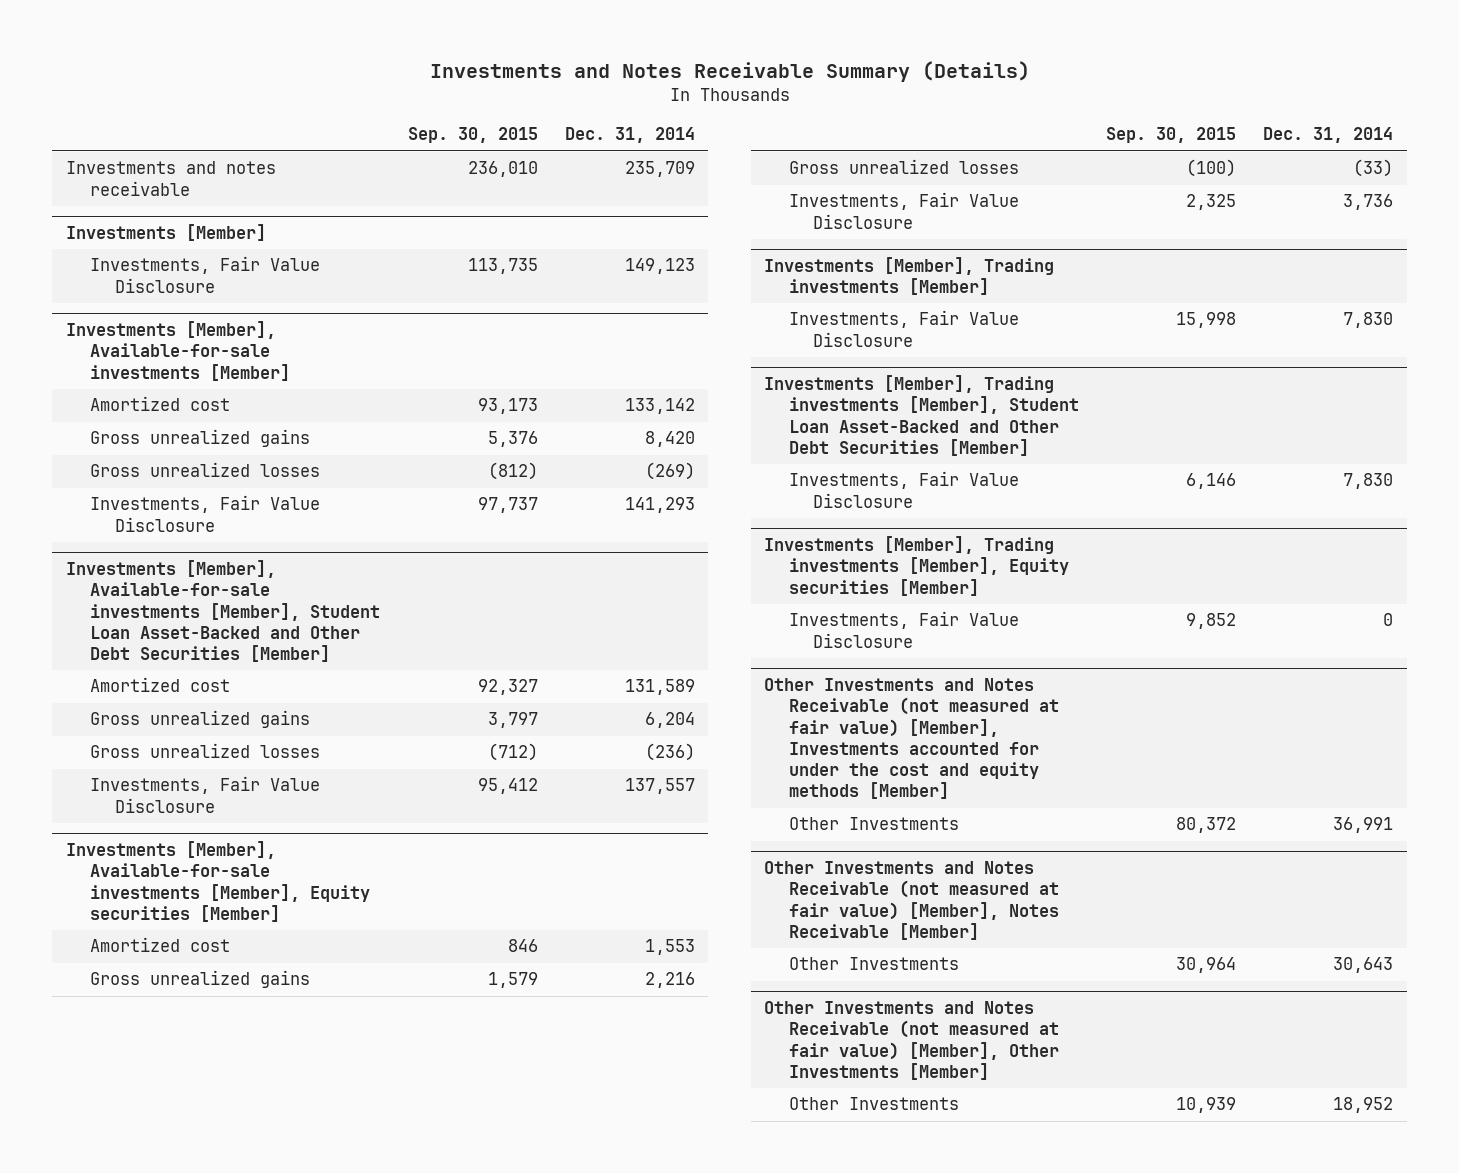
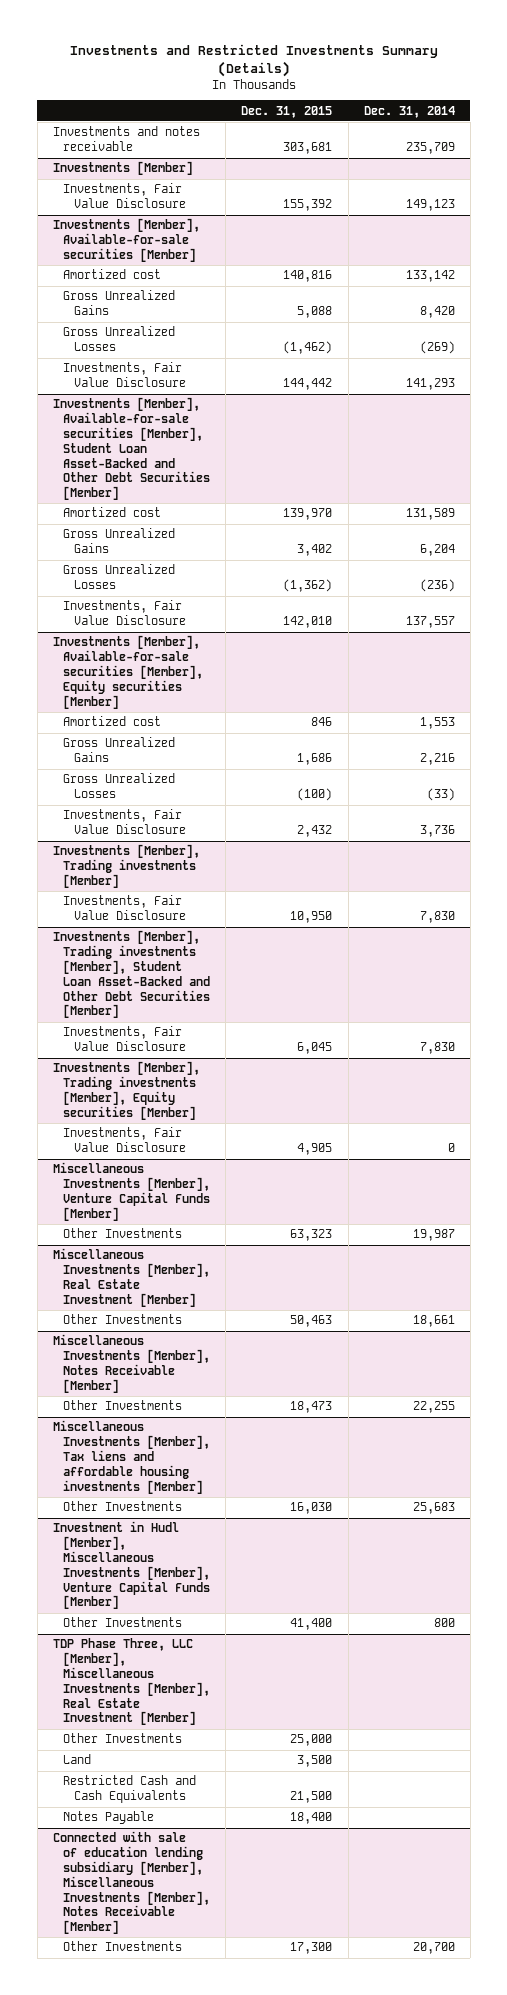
[429,61,1030,83] Investments and Notes Receivable Summary (Details) -> [69,44,438,78] Investments and Restricted Investments Summary (Details)
[407,127,538,144] Sep. 30, 2015 -> none
none -> [241,105,333,118] Dec. 31, 2015
[65,321,291,381] Investments [Member], Available-for-sale investments [Member] -> [52,218,200,262] Investments [Member], Available-for-sale securities [Member]
[90,429,311,448] Gross unrealized gains -> [63,290,176,316] Gross Unrealized Gains
[90,462,321,478] Gross unrealized losses -> [63,326,176,352] Gross Unrealized Losses
[65,560,381,663] Investments [Member], Available-for-sale investments [Member], Student Loan Asset-Backed and Other Debt Securities [Member] -> [52,397,211,501] Investments [Member], Available-for-sale securities [Member], Student Loan Asset-Backed and Other Debt Securities [Member]
[90,710,311,729] Gross unrealized gains -> [63,528,176,554] Gross Unrealized Gains
[90,743,321,759] Gross unrealized losses -> [63,564,176,590] Gross Unrealized Losses
[65,841,371,922] Investments [Member], Available-for-sale investments [Member], Equity securities [Member] -> [52,635,204,709] Investments [Member], Available-for-sale securities [Member], Equity securities [Member]
[90,970,311,989] Gross unrealized gains -> [63,737,176,763] Gross Unrealized Gains
[788,159,1019,175] Gross unrealized losses -> [63,773,176,799] Gross Unrealized Losses
[764,678,1059,800] Other Investments and Notes Receivable (not measured at fair value) [Member], Investments accounted for under the cost and equity methods [Member] -> none
[764,861,1059,940] Other Investments and Notes Receivable (not measured at fair value) [Member], Notes Receivable [Member] -> none
[764,1001,1059,1080] Other Investments and Notes Receivable (not measured at fair value) [Member], Other Investments [Member] -> none
none -> [52,1162,211,1221] Miscellaneous Investments [Member], Venture Capital Funds [Member]
[1333,817,1394,834] 36,991 -> [412,1229,455,1242] 19,987
none -> [52,1248,211,1307] Miscellaneous Investments [Member], Real Estate Investment [Member]
[1333,957,1394,974] 30,643 -> [412,1315,455,1328] 18,661
none -> [52,1334,211,1393] Miscellaneous Investments [Member], Notes Receivable [Member]
[1333,1097,1394,1114] 18,952 -> [412,1401,455,1414] 22,255
none -> [52,1420,211,1494] Miscellaneous Investments [Member], Tax liens and affordable housing investments [Member]
none -> [63,1501,183,1512] Other Investments
none -> [52,1521,211,1610] Investment in Hudl [Member], Miscellaneous Investments [Member], Venture Capital Funds [Member]
none -> [63,1617,183,1628] Other Investments
none -> [52,1638,211,1726] TDP Phase Three, LLC [Member], Miscellaneous Investments [Member], Real Estate Investment [Member]
none -> [63,1733,183,1744] Other Investments
none -> [63,1754,92,1765] Land
none -> [63,1775,197,1804] Restricted Cash and Cash Equivalents
none -> [63,1811,155,1825] Notes Payable
none -> [52,1831,211,1935] Connected with sale of education lending subsidiary [Member], Miscellaneous Investments [Member], Notes Receivable [Member]
none -> [63,1941,183,1952] Other Investments

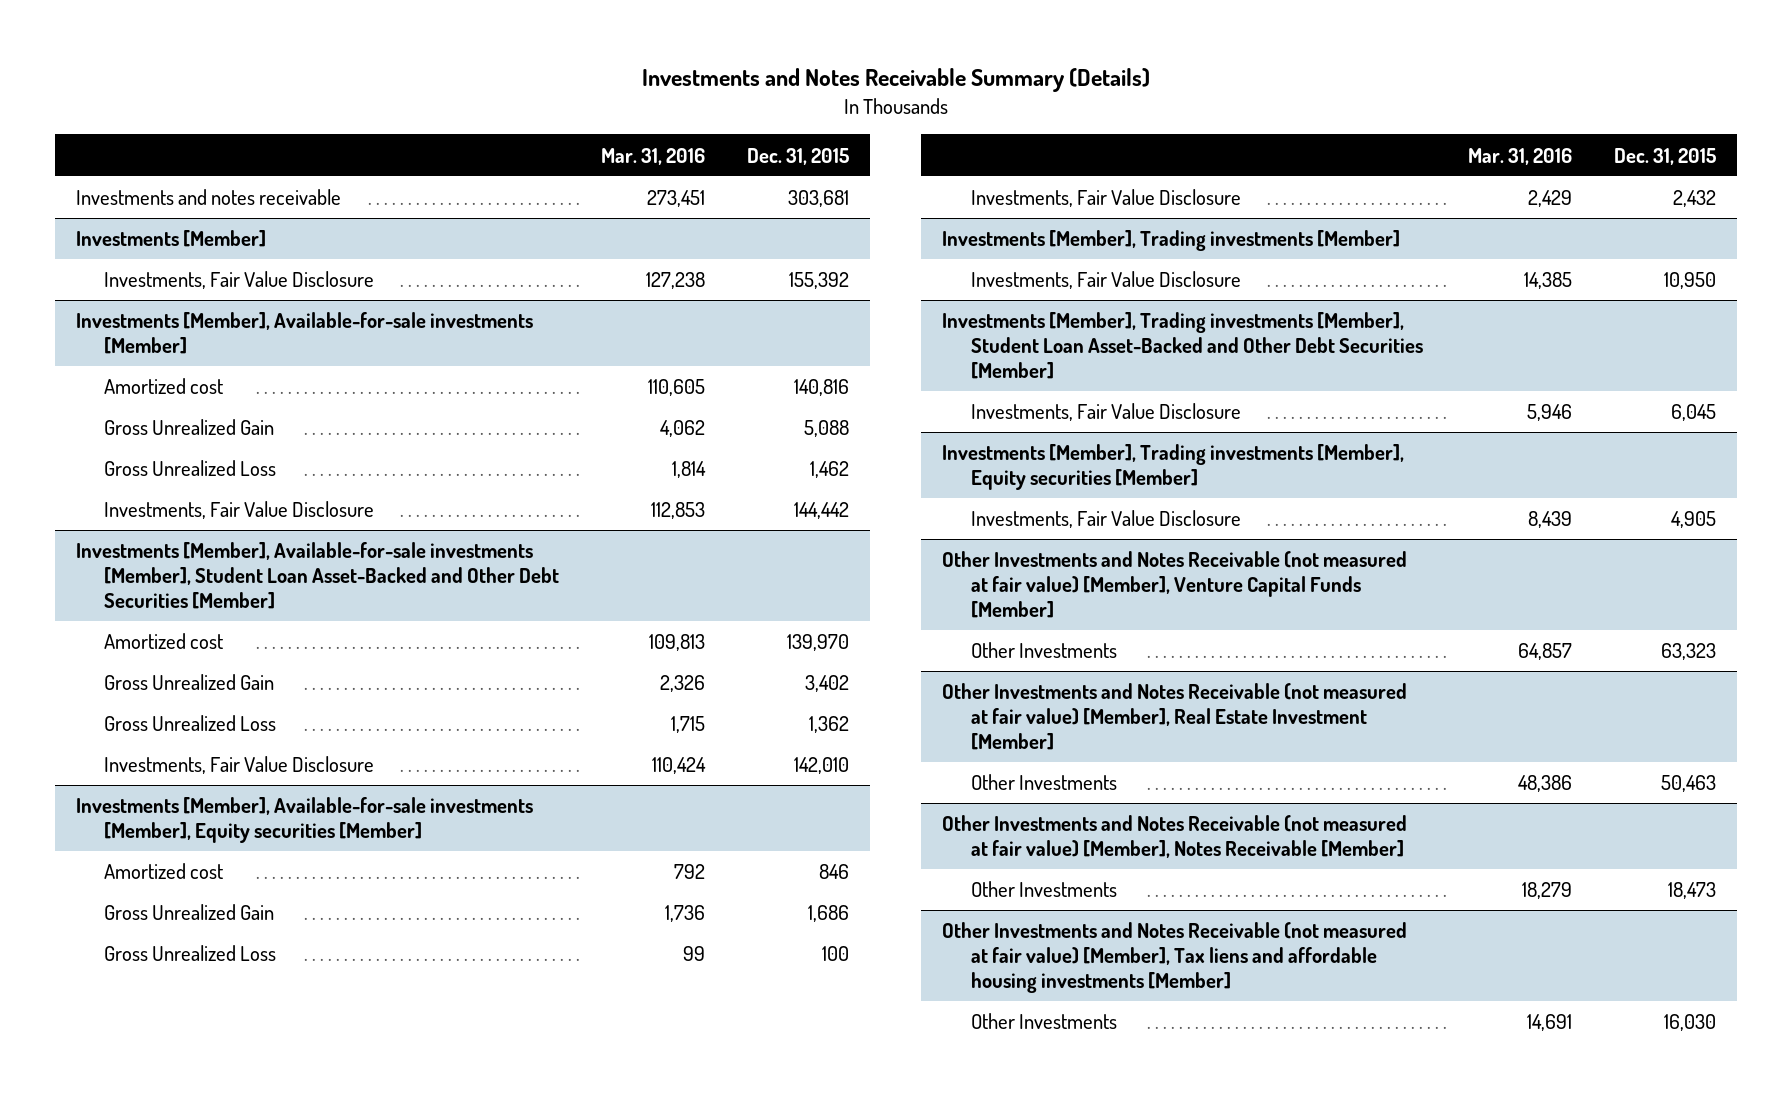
[69,44,438,78] Investments and Restricted Investments Summary (Details) -> [641,68,1150,93] Investments and Notes Receivable Summary (Details)
[363,105,455,118] Dec. 31, 2014 -> none
none -> [601,147,706,165] Mar. 31, 2016
[52,218,200,262] Investments [Member], Available-for-sale securities [Member] -> [75,312,533,355] Investments [Member], Available-for-sale investments [Member]
[63,290,176,316] Gross Unrealized Gains -> [104,419,275,436] Gross Unrealized Gain
[63,326,176,352] Gross Unrealized Losses -> [104,460,277,477] Gross Unrealized Loss
[283,341,333,355] (1,462) -> [810,461,850,479] 1,462
[52,397,211,501] Investments [Member], Available-for-sale securities [Member], Student Loan Asset-Backed and Other Debt Securities [Member] -> [75,542,560,610] Investments [Member], Available-for-sale investments [Member], Student Loan Asset-Backed and Other Debt Securities [Member]
[63,528,176,554] Gross Unrealized Gains -> [104,674,275,691] Gross Unrealized Gain
[63,564,176,590] Gross Unrealized Losses -> [104,715,277,732] Gross Unrealized Loss
[283,579,333,593] (1,362) -> [809,716,850,734] 1,362
[52,635,204,709] Investments [Member], Available-for-sale securities [Member], Equity securities [Member] -> [75,797,533,844] Investments [Member], Available-for-sale investments [Member], Equity securities [Member]
[63,737,176,763] Gross Unrealized Gains -> [104,904,275,921] Gross Unrealized Gain
[63,773,176,799] Gross Unrealized Losses -> [104,945,277,962] Gross Unrealized Loss
[297,788,333,802] (100) -> [822,946,850,962] 100
[52,1162,211,1221] Miscellaneous Investments [Member], Venture Capital Funds [Member] -> none
none -> [942,551,1408,619] Other Investments and Notes Receivable (not measured at fair value) [Member], Venture Capital Funds [Member]
[52,1248,211,1307] Miscellaneous Investments [Member], Real Estate Investment [Member] -> none
none -> [942,683,1408,751] Other Investments and Notes Receivable (not measured at fair value) [Member], Real Estate Investment [Member]
[52,1334,211,1393] Miscellaneous Investments [Member], Notes Receivable [Member] -> none
none -> [942,815,1408,859] Other Investments and Notes Receivable (not measured at fair value) [Member], Notes Receivable [Member]
[52,1420,211,1494] Miscellaneous Investments [Member], Tax liens and affordable housing investments [Member] -> none
none -> [942,922,1408,994] Other Investments and Notes Receivable (not measured at fair value) [Member], Tax liens and affordable housing investments [Member]
[52,1521,211,1610] Investment in Hudl [Member], Miscellaneous Investments [Member], Venture Capital Funds [Member] -> none
[63,1617,183,1628] Other Investments -> none
[52,1638,211,1726] TDP Phase Three, LLC [Member], Miscellaneous Investments [Member], Real Estate Investment [Member] -> none
[63,1733,183,1744] Other Investments -> none
[63,1754,92,1765] Land -> none
[63,1775,197,1804] Restricted Cash and Cash Equivalents -> none
[63,1811,155,1825] Notes Payable -> none
[52,1831,211,1935] Connected with sale of education lending subsidiary [Member], Miscellaneous Investments [Member], Notes Receivable [Member] -> none
[63,1941,183,1952] Other Investments -> none

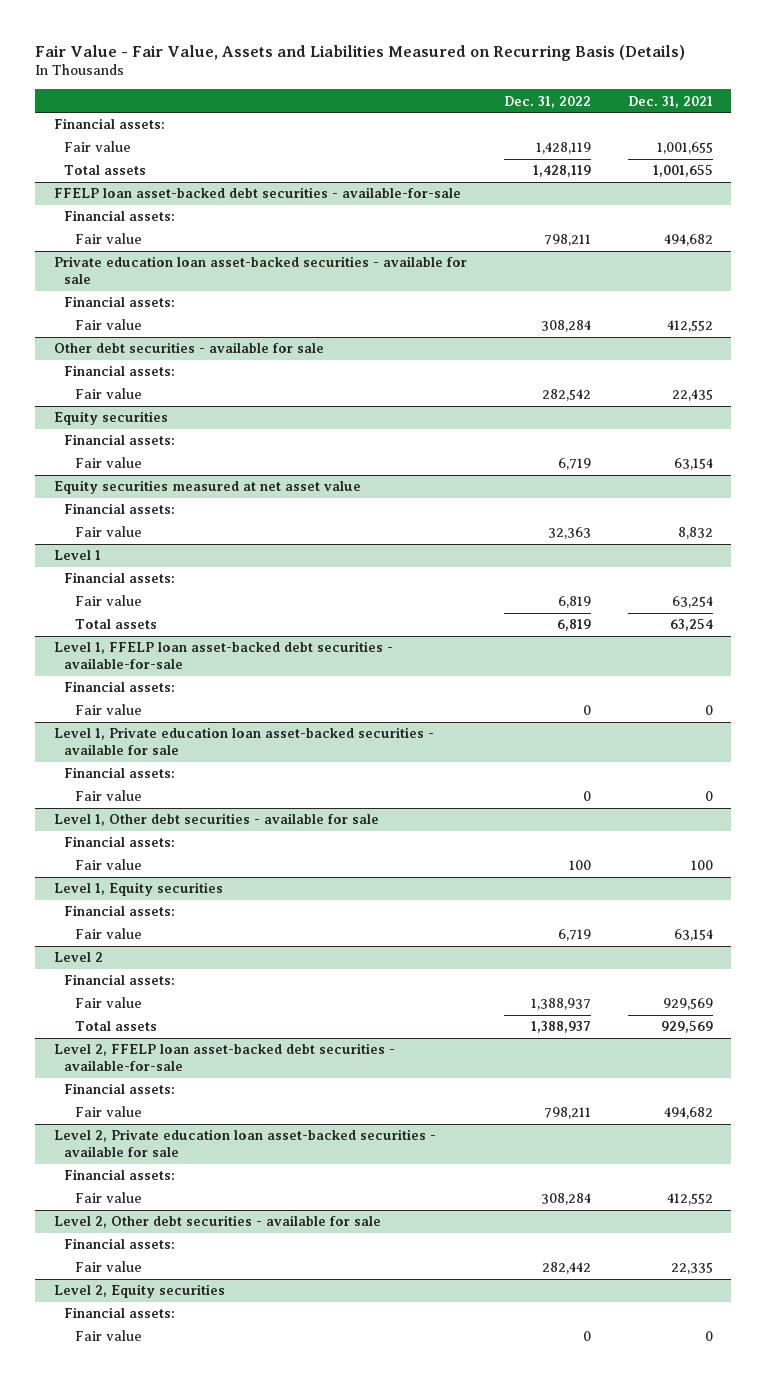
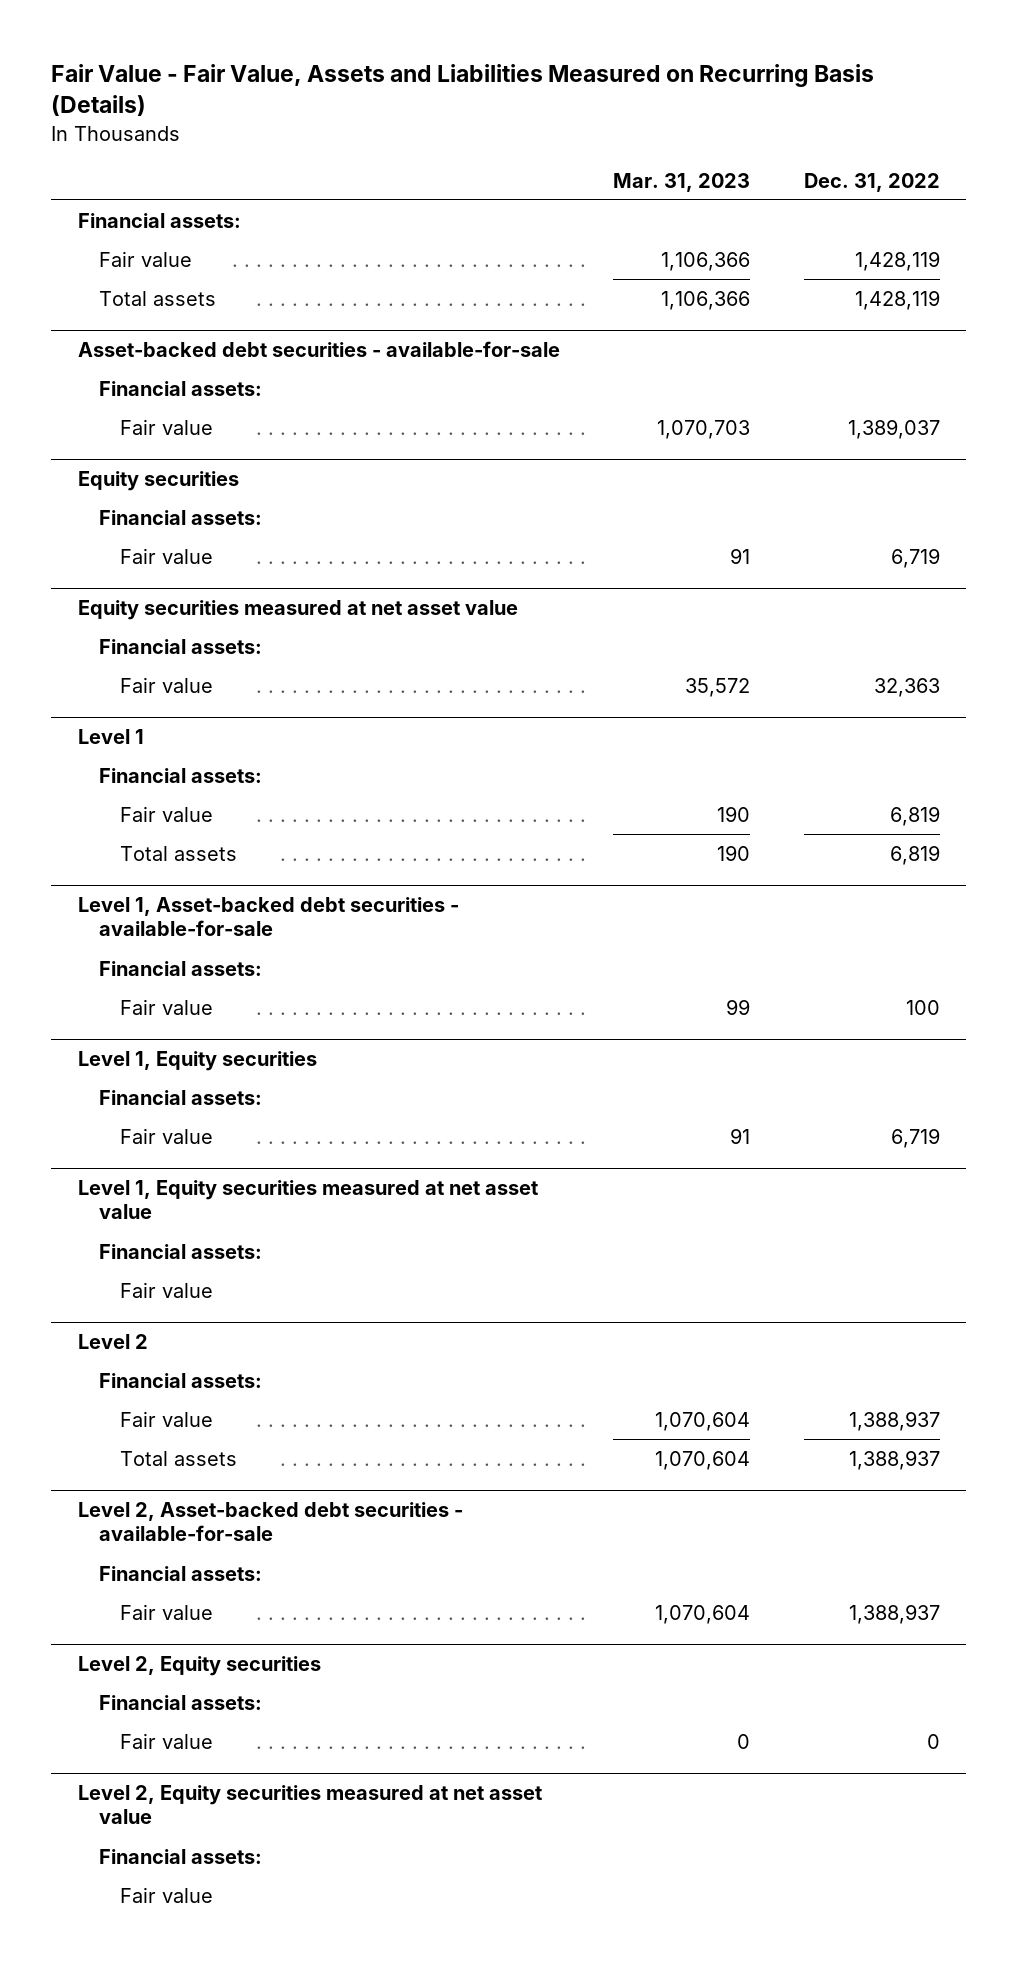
[627,95,713,108] Dec. 31, 2021 -> none
none -> [613,172,751,192] Mar. 31, 2023
[64,210,176,222] Financial assets: -> none
[75,233,143,245] Fair value -> none
[53,256,467,285] Private education loan asset-backed securities - available for sale -> none
[64,296,176,308] Financial assets: -> none
[75,319,143,331] Fair value -> none
[53,342,324,354] Other debt securities - available for sale -> none
[53,187,461,199] FFELP loan asset-backed debt securities - available-for-sale -> [77,341,560,358] Asset-backed debt securities - available-for-sale
[541,389,591,402] 282,542 -> [847,418,940,439] 1,389,037
[64,681,176,693] Financial assets: -> none
[75,704,143,716] Fair value -> none
[53,727,434,756] Level 1, Private education loan asset-backed securities - available for sale -> none
[64,767,176,779] Financial assets: -> none
[75,790,143,802] Fair value -> none
[53,813,379,827] Level 1, Other debt securities - available for sale -> none
[53,641,393,670] Level 1, FFELP loan asset-backed debt securities - available-for-sale -> [77,897,459,937] Level 1, Asset-backed debt securities - available-for-sale
none -> [77,1180,538,1220] Level 1, Equity securities measured at net asset value
none -> [98,1243,262,1259] Financial assets:
none -> [120,1281,214,1298] Fair value
[64,1083,176,1095] Financial assets: -> none
[75,1106,143,1118] Fair value -> none
[53,1129,436,1158] Level 2, Private education loan asset-backed securities - available for sale -> none
[64,1169,176,1181] Financial assets: -> none
[75,1192,143,1204] Fair value -> none
[53,1215,381,1229] Level 2, Other debt securities - available for sale -> none
[53,1043,395,1072] Level 2, FFELP loan asset-backed debt securities - available-for-sale -> [77,1502,463,1542] Level 2, Asset-backed debt securities - available-for-sale
[541,1262,591,1275] 282,442 -> [848,1603,940,1624] 1,388,937
none -> [77,1785,542,1825] Level 2, Equity securities measured at net asset value
none -> [98,1848,262,1864] Financial assets:
none -> [120,1886,214,1903] Fair value

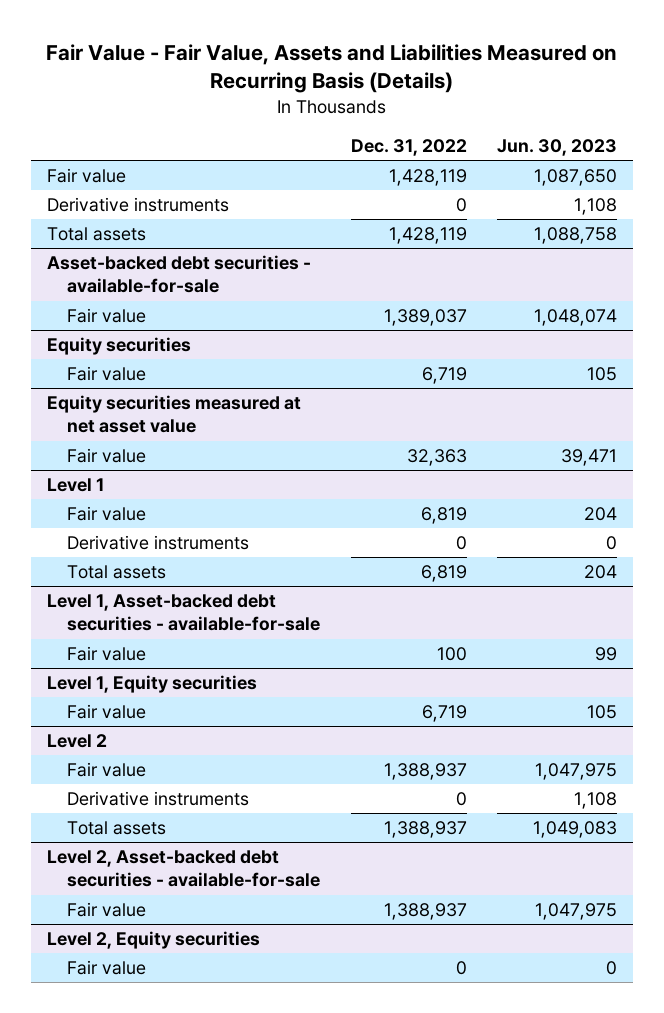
[613,172,751,192] Mar. 31, 2023 -> none
none -> [497,138,618,156] Jun. 30, 2023
[77,212,241,228] Financial assets: -> none
none -> [46,197,229,213] Derivative instruments
[98,380,262,396] Financial assets: -> none
[98,509,262,525] Financial assets: -> none
[98,638,262,654] Financial assets: -> none
[98,767,262,783] Financial assets: -> none
none -> [66,535,249,551] Derivative instruments
[98,960,262,976] Financial assets: -> none
[98,1089,262,1105] Financial assets: -> none
[77,1180,538,1220] Level 1, Equity securities measured at net asset value -> none
[98,1243,262,1259] Financial assets: -> none
[120,1281,214,1298] Fair value -> none
[98,1372,262,1388] Financial assets: -> none
none -> [66,791,249,807] Derivative instruments
[98,1565,262,1581] Financial assets: -> none
[98,1694,262,1710] Financial assets: -> none
[77,1785,542,1825] Level 2, Equity securities measured at net asset value -> none
[98,1848,262,1864] Financial assets: -> none
[120,1886,214,1903] Fair value -> none

